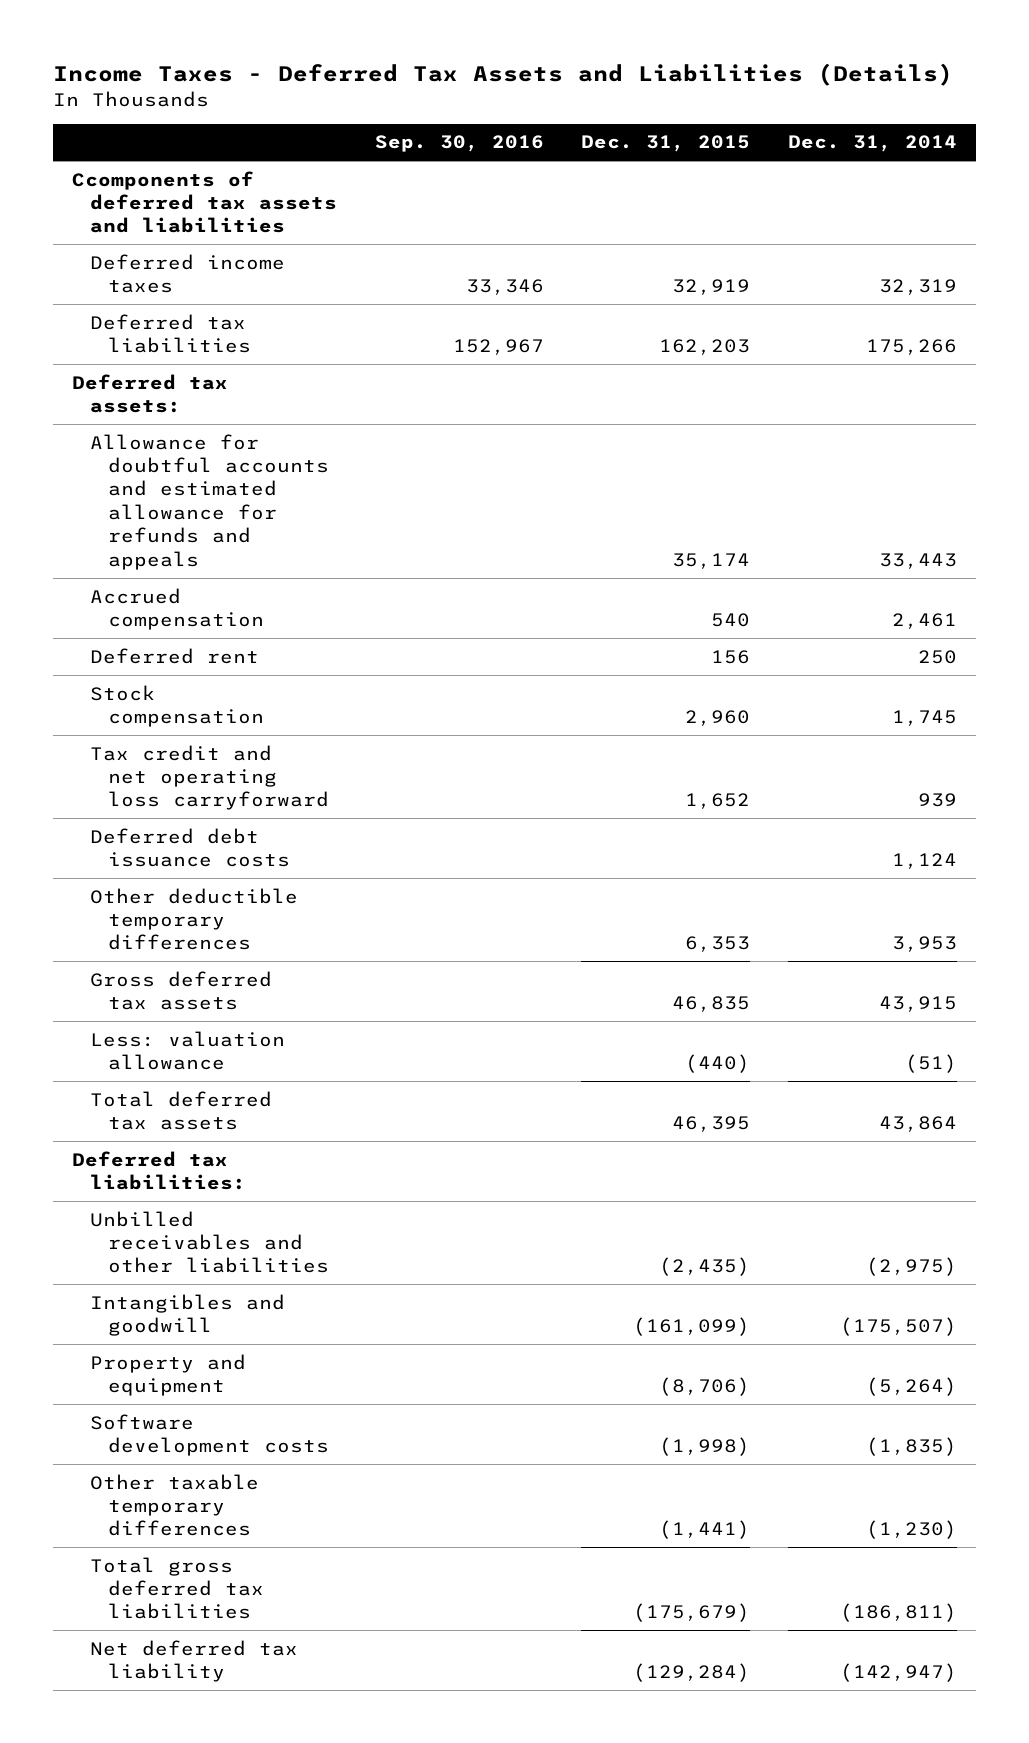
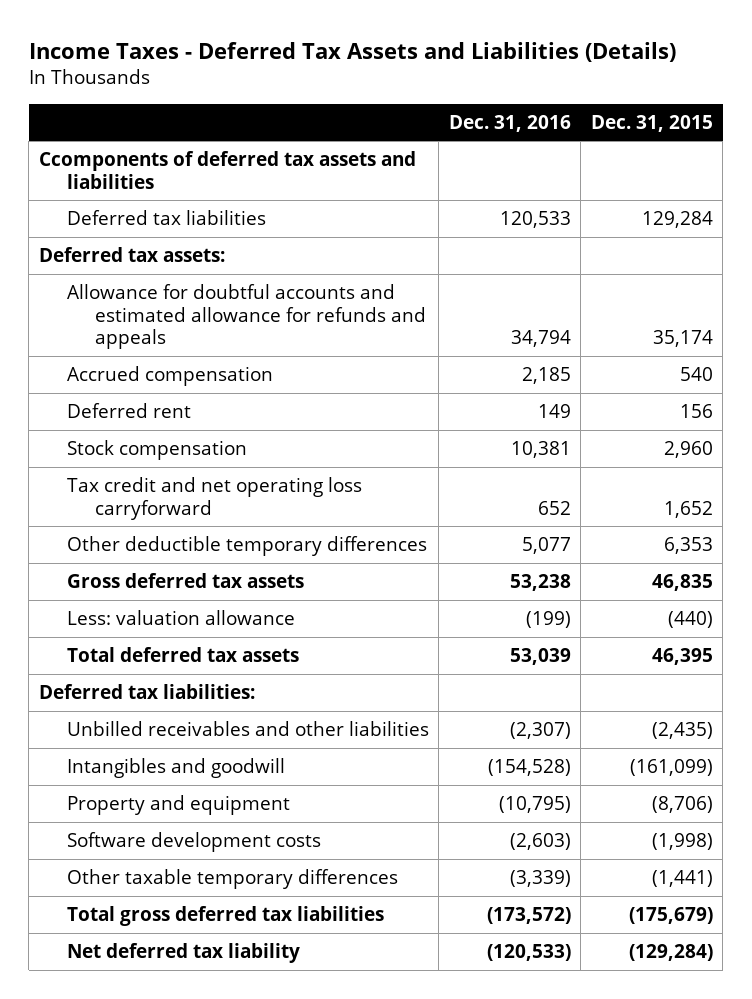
[374,135,544,153] Sep. 30, 2016 -> none
[787,135,957,153] Dec. 31, 2014 -> none
none -> [448,114,571,132] Dec. 31, 2016
[89,253,285,294] Deferred income taxes -> none
[659,339,751,356] 162,203 -> [641,211,713,229] 129,284
[89,827,291,868] Deferred debt issuance costs -> none

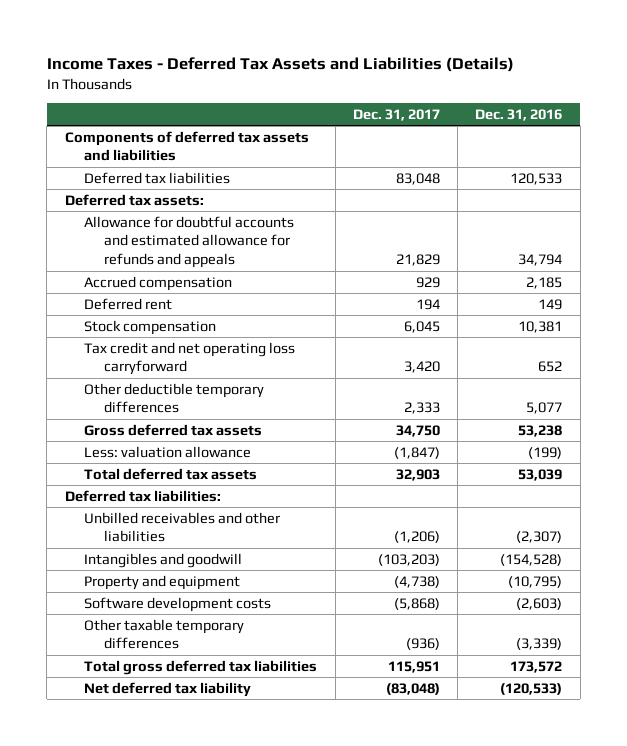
[590,114,713,132] Dec. 31, 2015 -> none
none -> [352,108,440,121] Dec. 31, 2017
[38,151,416,189] Ccomponents of deferred tax assets and liabilities -> [64,130,309,162] Components of deferred tax assets and liabilities
[486,907,571,925] (173,572) -> [510,660,563,673] 173,572

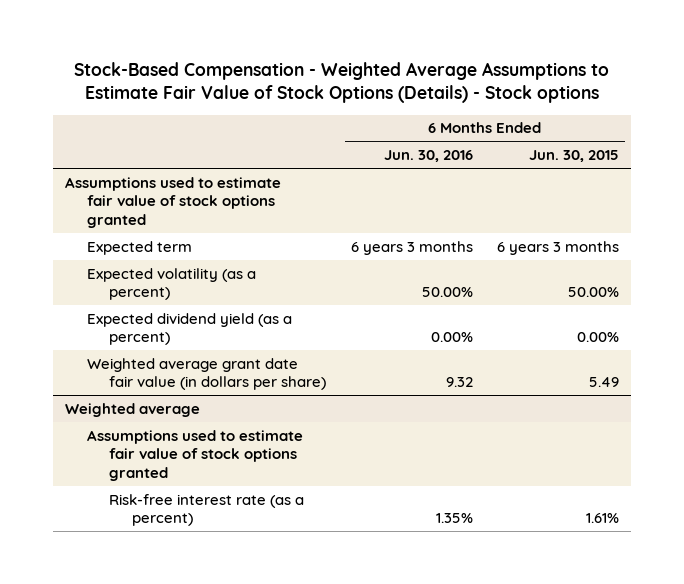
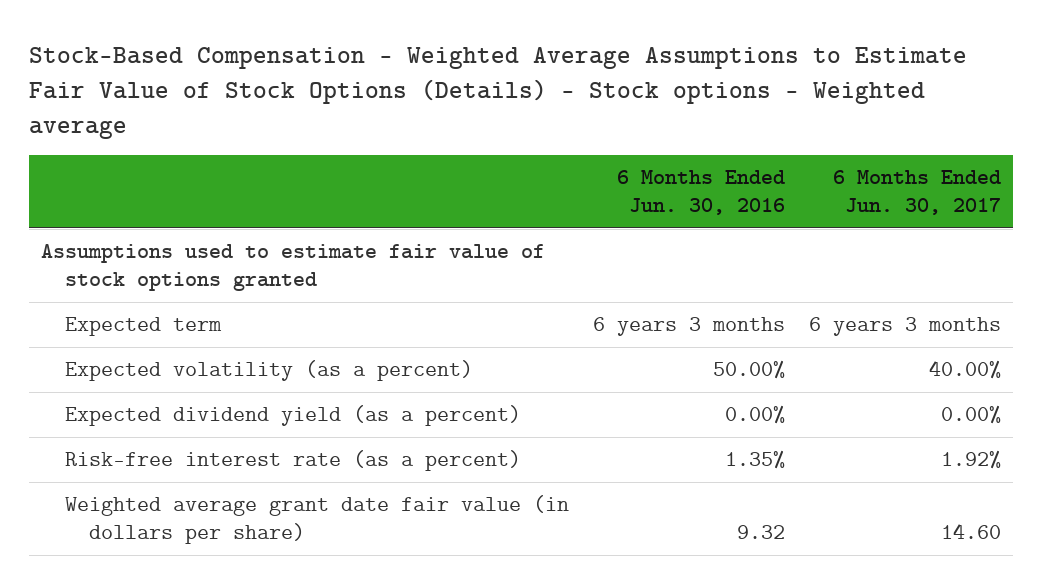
[74,62,610,104] Stock-Based Compensation - Weighted Average Assumptions to Estimate Fair Value of Stock Options (Details) - Stock options -> [28,47,967,139] Stock-Based Compensation - Weighted Average Assumptions to Estimate Fair Value of Stock Options (Details) - Stock options - Weighted average
[529,150,620,163] Jun. 30, 2015 -> none
none -> [833,170,1002,216] 6 Months Ended Jun. 30, 2017
[64,402,200,417] Weighted average -> none
[87,429,304,482] Assumptions used to estimate fair value of stock options granted -> none
[87,357,327,391] Weighted average grant date fair value (in dollars per share) -> [64,495,569,545] Weighted average grant date fair value (in dollars per share)

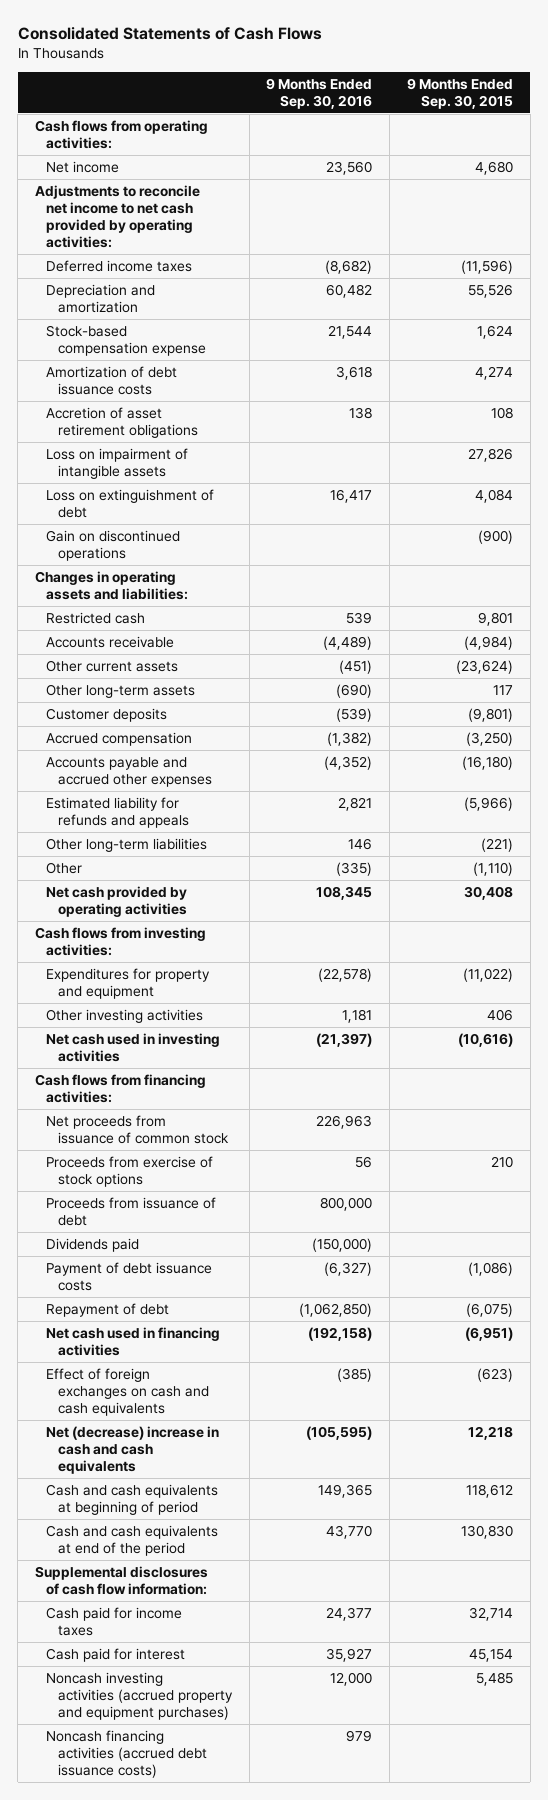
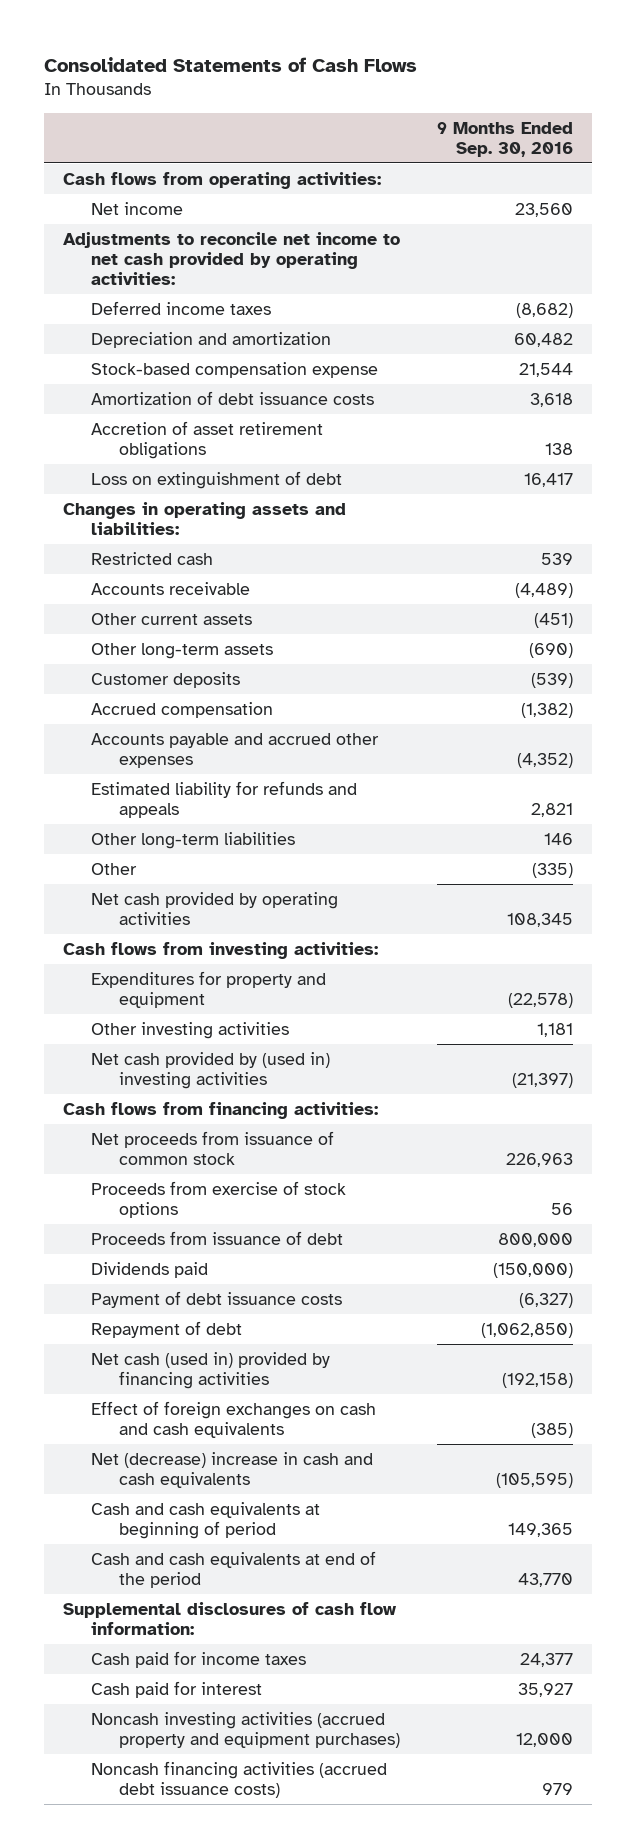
[406,77,513,109] 9 Months Ended Sep. 30, 2015 -> none
[46,448,189,480] Loss on impairment of intangible assets -> none
[46,530,181,562] Gain on discontinued operations -> none
[46,1033,221,1063] Net cash used in investing activities -> [90,1051,330,1090] Net cash provided by (used in) investing activities
[46,1327,221,1357] Net cash used in financing activities -> [90,1351,330,1390] Net cash (used in) provided by financing activities

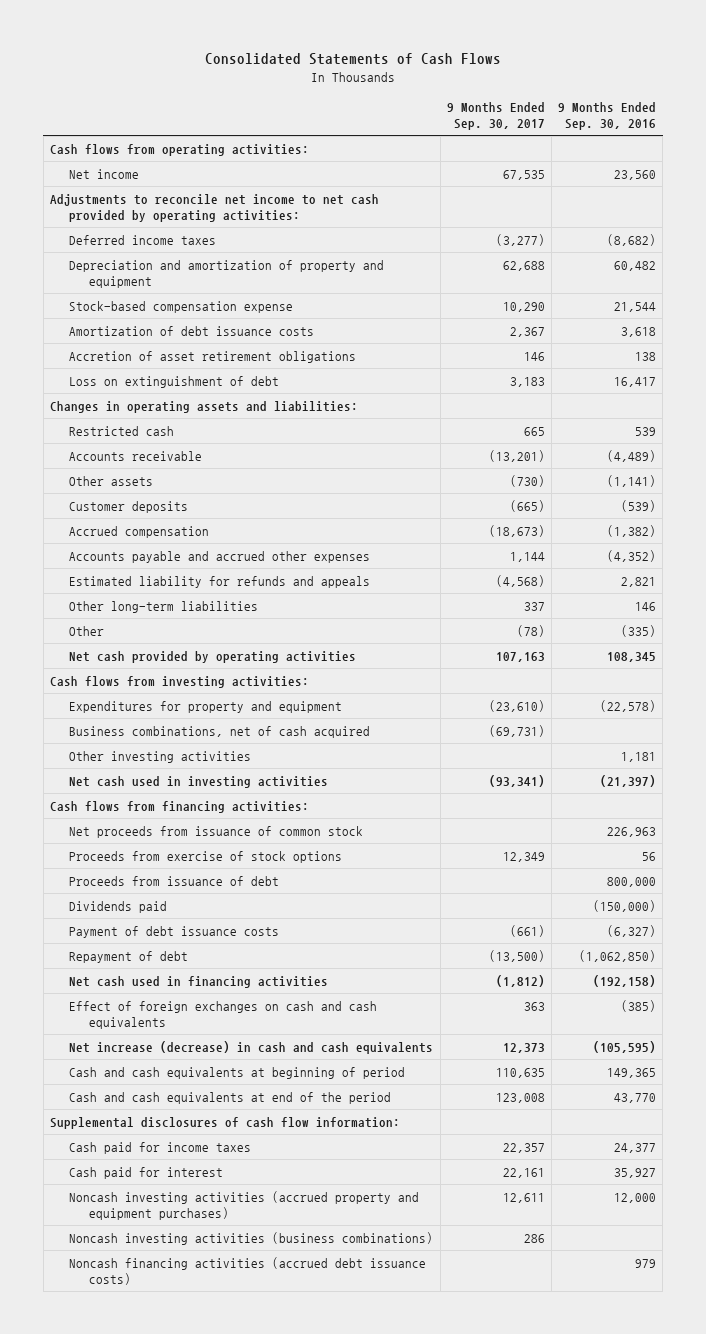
none -> [446,101,545,131] 9 Months Ended Sep. 30, 2017
[90,331,331,348] Depreciation and amortization -> [69,259,385,288] Depreciation and amortization of property and equipment
[90,642,273,659] Other long-term assets -> none
[90,612,252,625] Other current assets -> [69,475,154,486] Other assets
[534,612,574,628] (451) -> [606,474,656,487] (1,141)
none -> [69,725,371,738] Business combinations, net of cash acquired
[90,1051,330,1090] Net cash provided by (used in) investing activities -> [69,775,329,788] Net cash used in investing activities
[90,1351,330,1390] Net cash (used in) provided by financing activities -> [69,975,329,988] Net cash used in financing activities
[90,1451,373,1489] Net (decrease) increase in cash and cash equivalents -> [69,1040,434,1054] Net increase (decrease) in cash and cash equivalents
none -> [69,1231,434,1245] Noncash investing activities (business combinations)

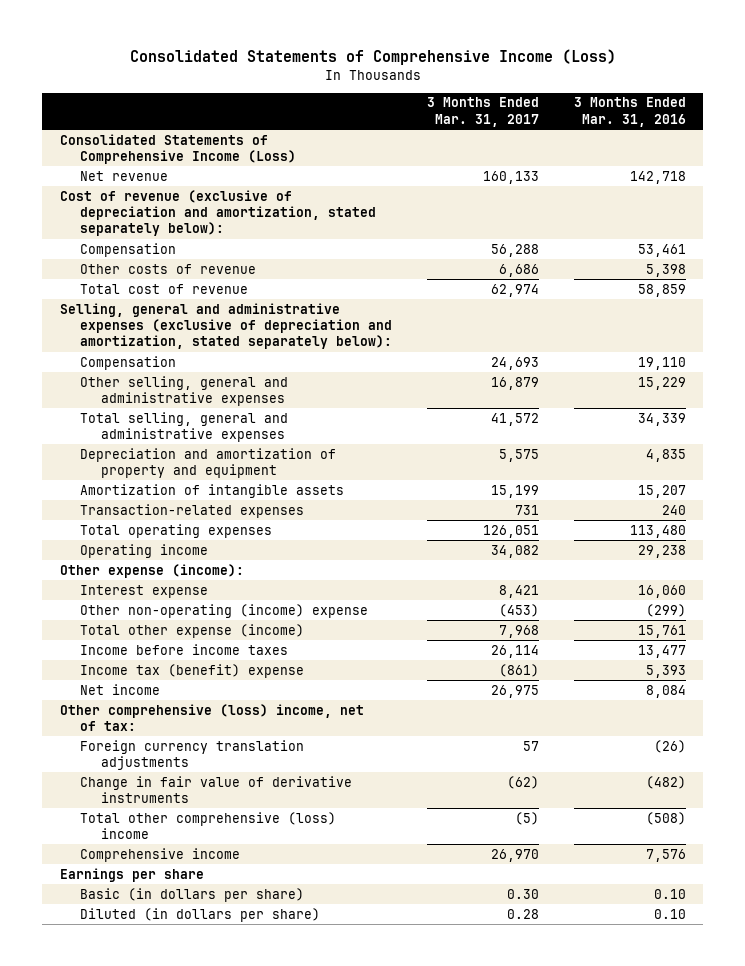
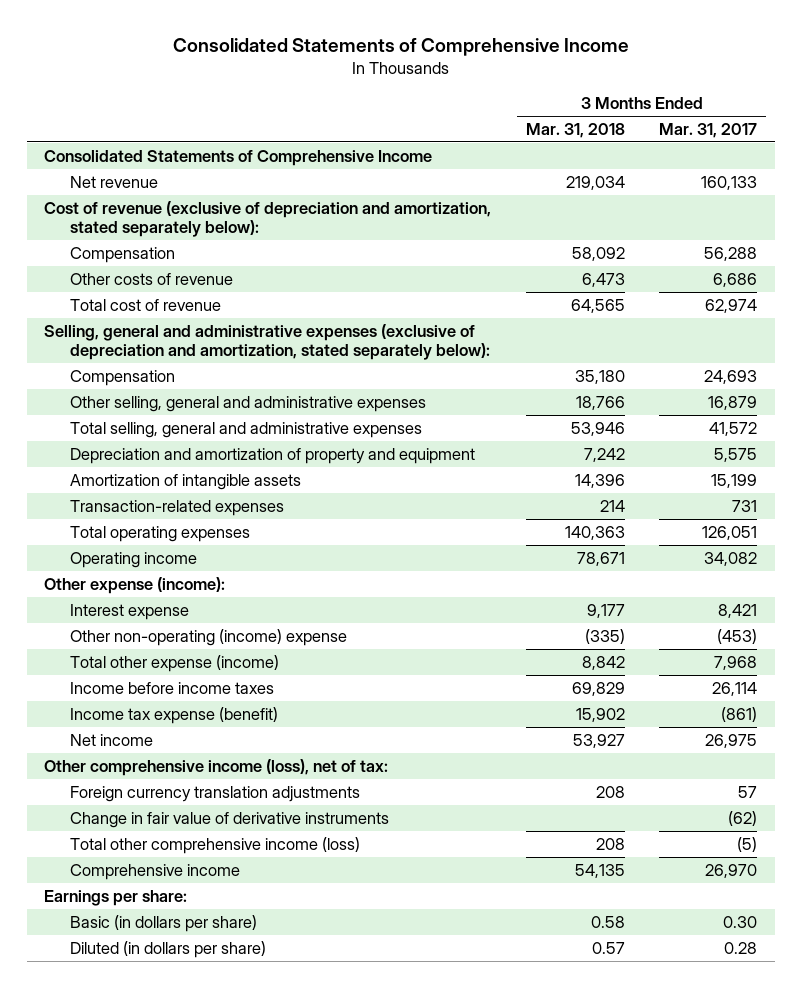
[129,49,616,66] Consolidated Statements of Comprehensive Income (Loss) -> [172,37,629,56] Consolidated Statements of Comprehensive Income
[573,97,686,127] 3 Months Ended Mar. 31, 2016 -> none
none -> [525,122,625,138] Mar. 31, 2018
[59,133,297,165] Consolidated Statements of Comprehensive Income (Loss) -> [43,149,432,166] Consolidated Statements of Comprehensive Income
[80,663,305,678] Income tax (benefit) expense -> [69,706,278,724] Income tax expense (benefit)
[59,703,364,732] Other comprehensive (loss) income, net of tax: -> [43,758,388,776] Other comprehensive income (loss), net of tax:
[80,811,337,840] Total other comprehensive (loss) income -> [69,836,360,854] Total other comprehensive income (loss)
[59,867,204,882] Earnings per share -> [43,889,187,906] Earnings per share:

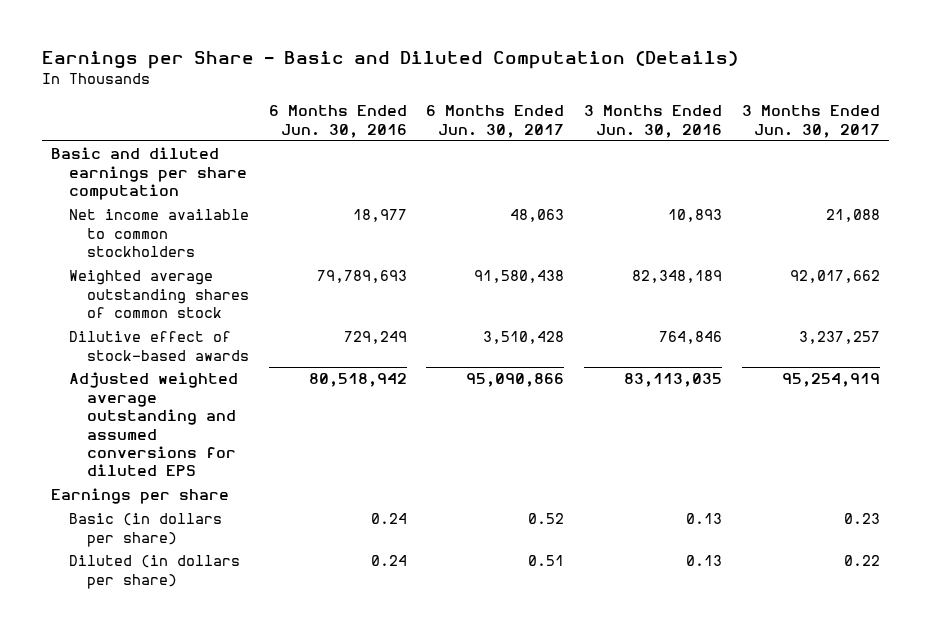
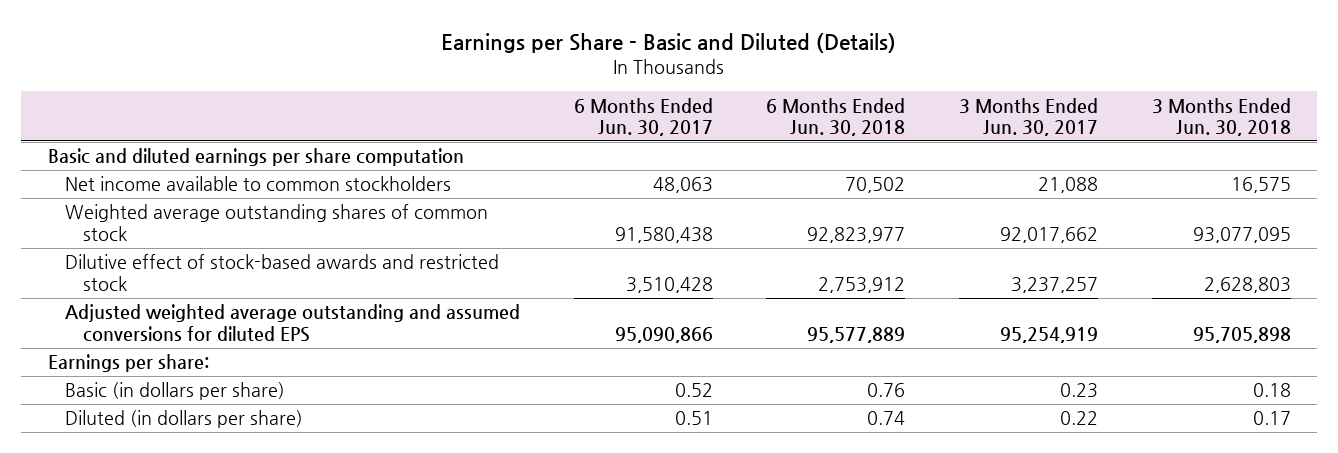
[41,51,738,70] Earnings per Share - Basic and Diluted Computation (Details) -> [441,32,897,53] Earnings per Share - Basic and Diluted (Details)
[268,105,407,138] 6 Months Ended Jun. 30, 2016 -> none
[583,105,722,138] 3 Months Ended Jun. 30, 2016 -> none
none -> [766,97,906,136] 6 Months Ended Jun. 30, 2018
none -> [1151,97,1291,136] 3 Months Ended Jun. 30, 2018
[69,331,250,361] Dilutive effect of stock-based awards -> [65,254,500,291] Dilutive effect of stock-based awards and restricted stock
[51,488,230,505] Earnings per share -> [47,354,209,373] Earnings per share:

